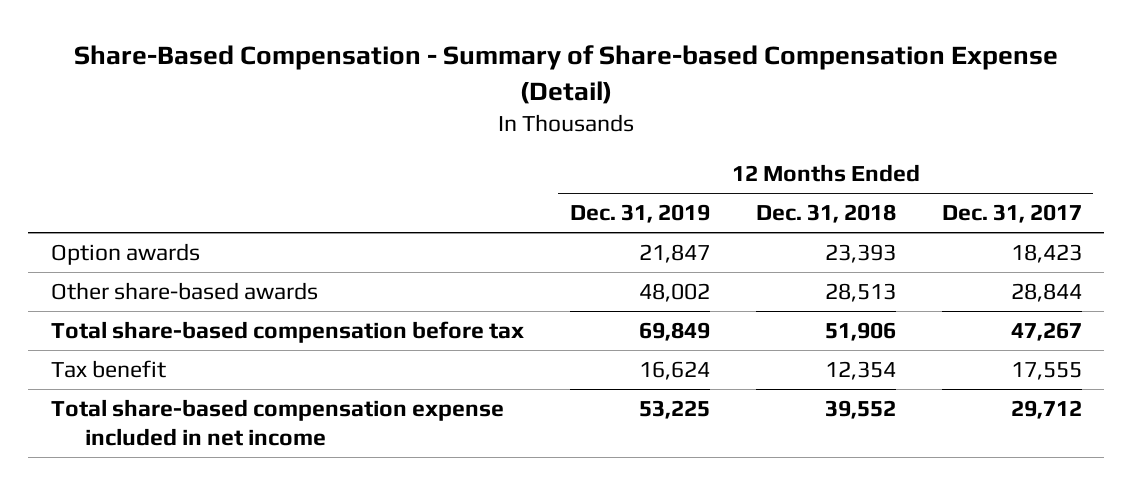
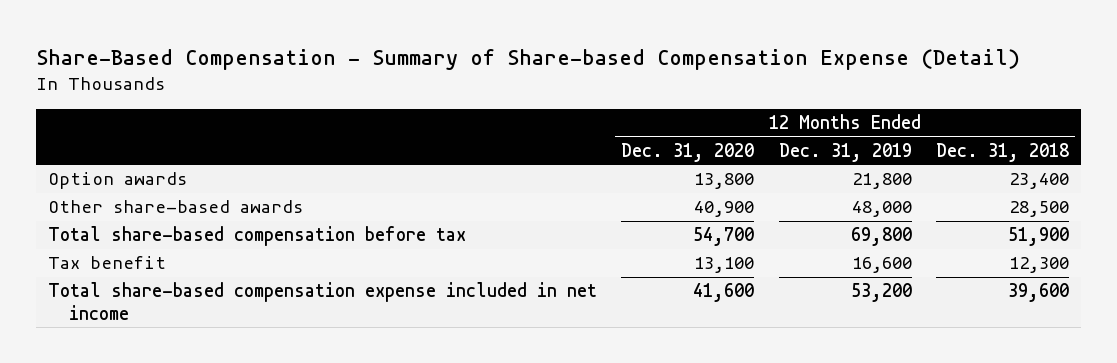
[941,204,1082,224] Dec. 31, 2017 -> none
none -> [621,142,755,162] Dec. 31, 2020
[638,244,710,264] 21,847 -> [851,173,912,190] 21,800
[824,244,896,264] 23,393 -> [1008,173,1069,190] 23,400
[638,283,710,303] 48,002 -> [851,201,912,218] 48,000
[824,283,896,303] 28,513 -> [1008,201,1069,218] 28,500
[638,322,710,342] 69,849 -> [850,227,912,247] 69,800
[824,322,896,342] 51,906 -> [1007,227,1069,247] 51,900
[638,361,710,381] 16,624 -> [851,257,912,274] 16,600
[824,361,896,381] 12,354 -> [1008,257,1069,274] 12,300
[638,400,710,420] 53,225 -> [850,283,912,303] 53,200
[824,400,896,420] 39,552 -> [1007,283,1069,303] 39,600

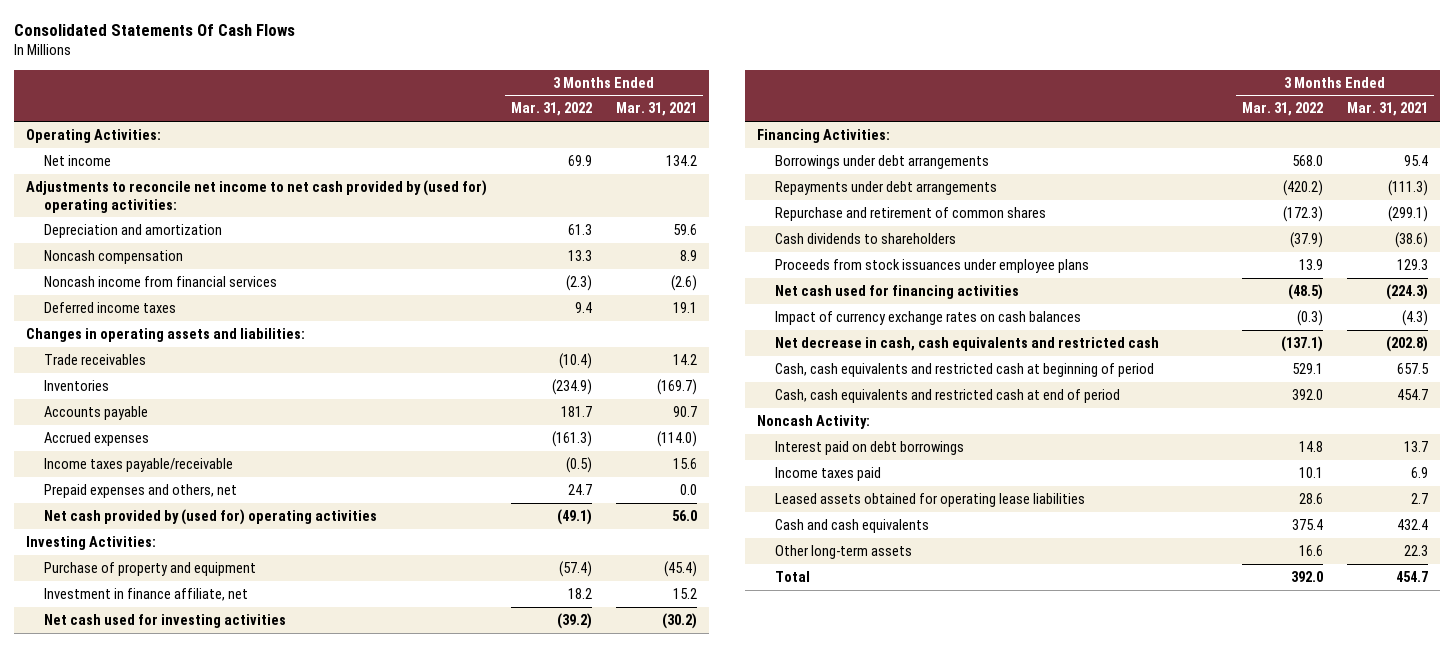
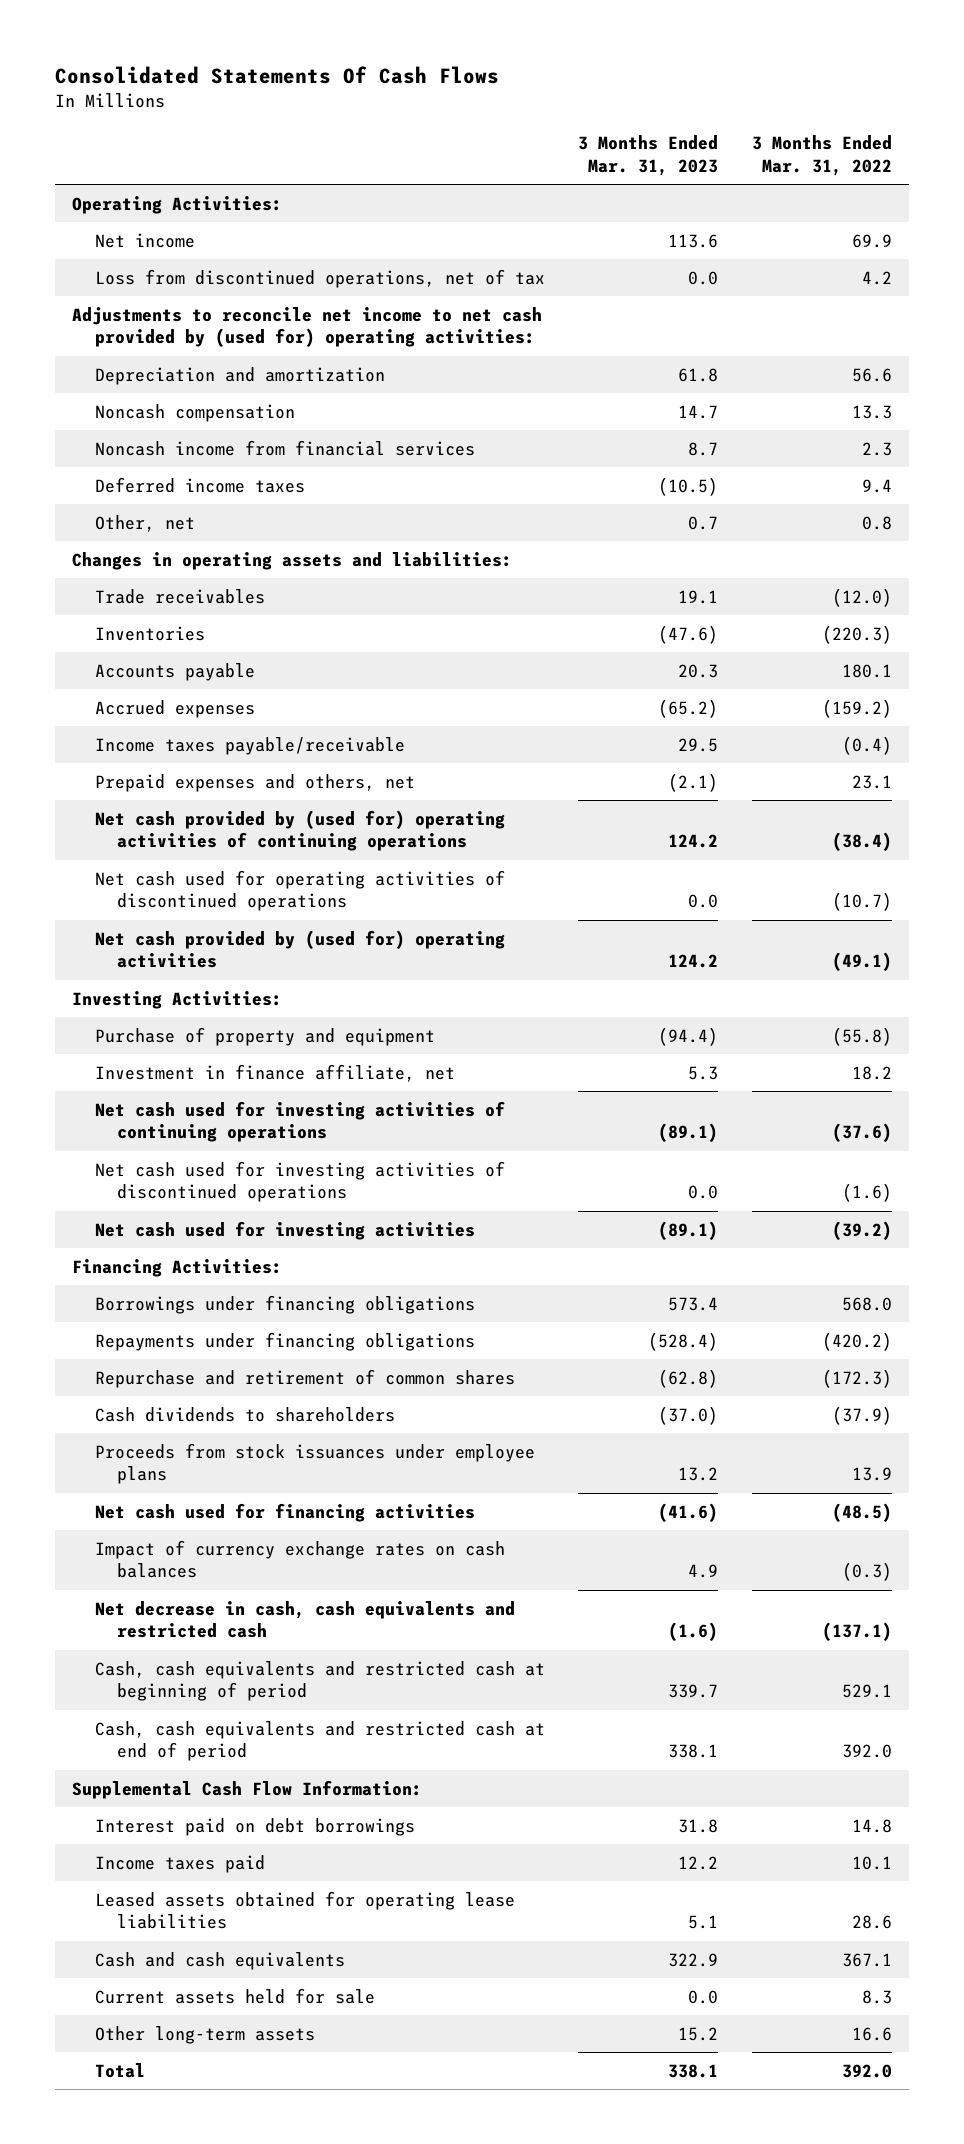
[615,102,697,117] Mar. 31, 2021 -> none
none -> [578,134,719,176] 3 Months Ended Mar. 31, 2023
none -> [94,268,545,288] Loss from discontinued operations, net of tax
[567,223,592,235] 61.3 -> [851,367,892,382] 56.6
[565,274,592,291] (2.3) -> [861,441,892,456] 2.3
none -> [94,514,195,532] Other, net
[558,352,592,369] (10.4) -> [831,587,892,607] (12.0)
[551,378,592,395] (234.9) -> [821,624,892,644] (220.3)
[560,405,592,417] 181.7 -> [841,663,892,678] 180.1
[551,430,592,447] (161.3) -> [821,698,892,718] (159.2)
[565,456,592,473] (0.5) -> [841,735,892,755] (0.4)
[567,483,592,495] 24.7 -> [851,774,892,789] 23.1
none -> [94,809,505,852] Net cash provided by (used for) operating activities of continuing operations
none -> [94,869,505,912] Net cash used for operating activities of discontinued operations
[558,560,592,577] (57.4) -> [831,1026,892,1046] (55.8)
none -> [94,1100,505,1143] Net cash used for investing activities of continuing operations
none -> [94,1160,505,1203] Net cash used for investing activities of discontinued operations
[774,154,989,169] Borrowings under debt arrangements -> [94,1294,475,1314] Borrowings under financing obligations
[774,180,997,195] Repayments under debt arrangements -> [94,1331,475,1351] Repayments under financing obligations
[756,414,870,429] Noncash Activity: -> [72,1779,423,1799] Supplemental Cash Flow Information:
[1291,518,1323,530] 375.4 -> [841,1952,892,1967] 367.1
none -> [94,1987,375,2004] Current assets held for sale

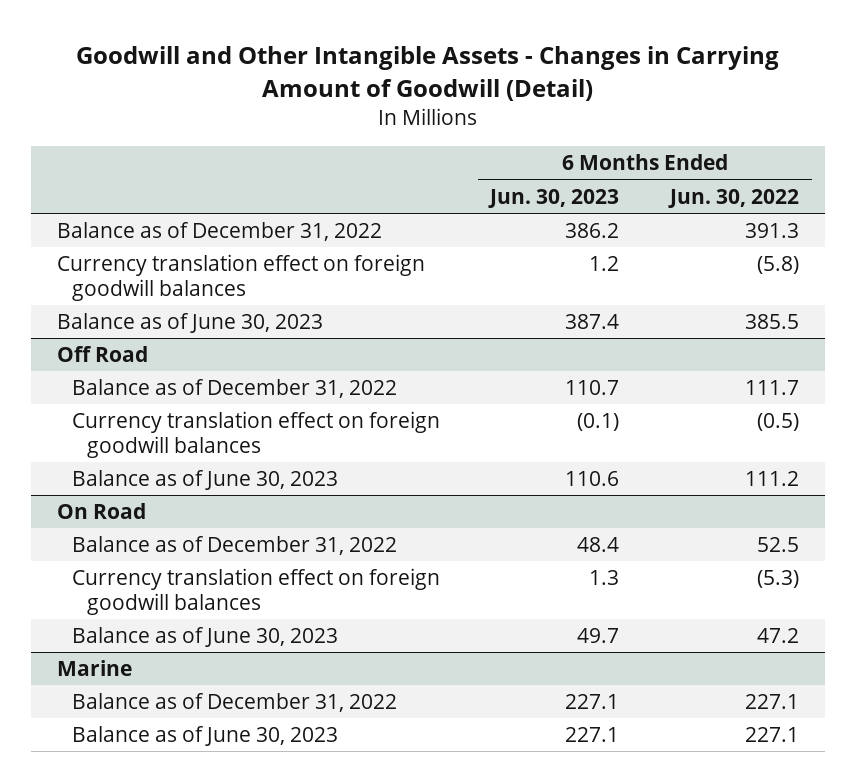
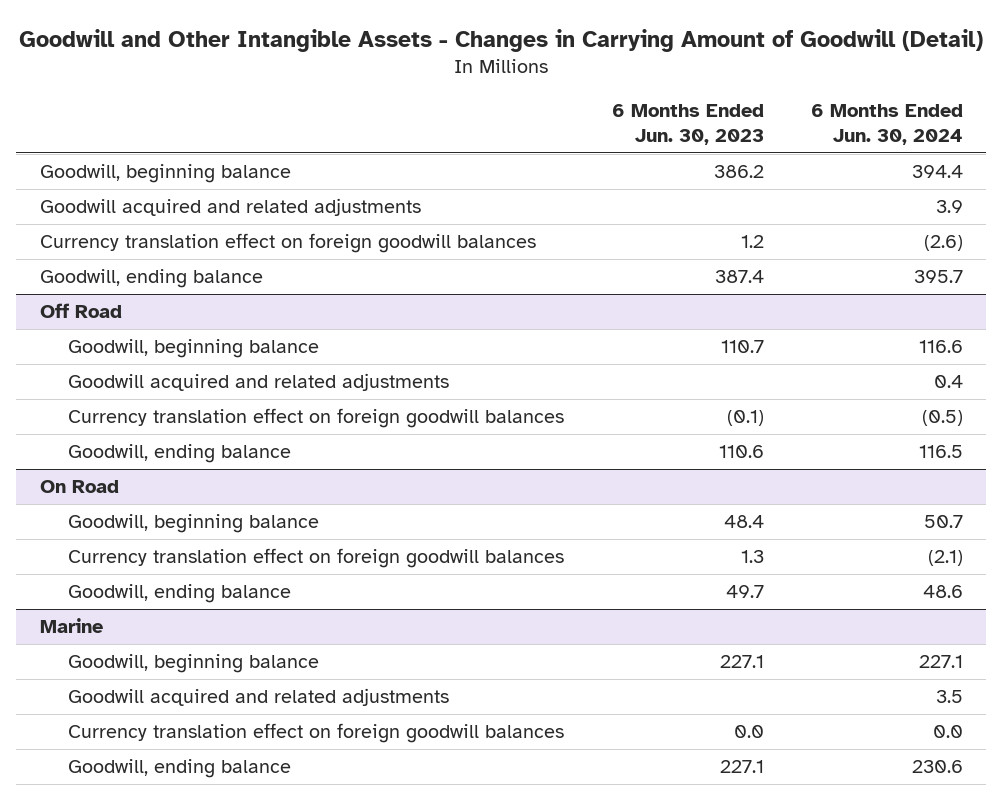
[668,188,800,208] Jun. 30, 2022 -> none
none -> [810,104,963,146] 6 Months Ended Jun. 30, 2024
[56,222,382,242] Balance as of December 31, 2022 -> [39,164,291,184] Goodwill, beginning balance
none -> [39,198,421,217] Goodwill acquired and related adjustments
[56,313,323,334] Balance as of June 30, 2023 -> [39,269,263,289] Goodwill, ending balance
[71,379,397,399] Balance as of December 31, 2022 -> [68,339,320,359] Goodwill, beginning balance
none -> [68,373,450,392] Goodwill acquired and related adjustments
[71,470,338,491] Balance as of June 30, 2023 -> [68,444,292,464] Goodwill, ending balance
[71,536,397,556] Balance as of December 31, 2022 -> [68,514,320,534] Goodwill, beginning balance
[71,627,338,648] Balance as of June 30, 2023 -> [68,584,292,604] Goodwill, ending balance
[71,693,397,713] Balance as of December 31, 2022 -> [68,654,320,674] Goodwill, beginning balance
none -> [68,688,450,707] Goodwill acquired and related adjustments
none -> [68,723,565,744] Currency translation effect on foreign goodwill balances
[71,726,338,747] Balance as of June 30, 2023 -> [68,759,292,779] Goodwill, ending balance

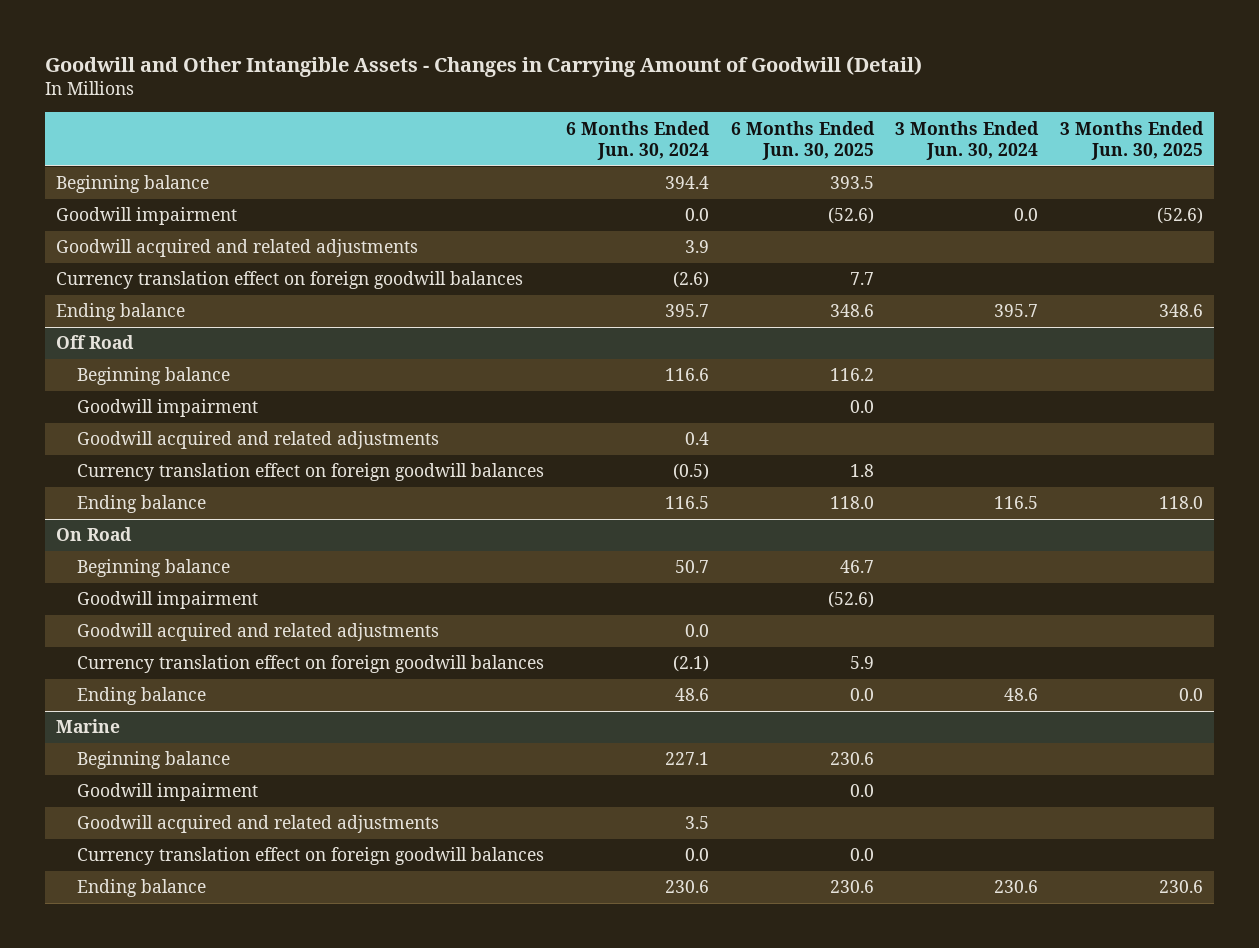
[611,104,764,146] 6 Months Ended Jun. 30, 2023 -> none
none -> [730,120,875,160] 6 Months Ended Jun. 30, 2025
none -> [895,120,1040,160] 3 Months Ended Jun. 30, 2024
none -> [1060,120,1205,160] 3 Months Ended Jun. 30, 2025
[39,164,291,184] Goodwill, beginning balance -> [55,175,209,194] Beginning balance
none -> [55,207,237,226] Goodwill impairment
[39,269,263,289] Goodwill, ending balance -> [55,303,185,322] Ending balance
[68,339,320,359] Goodwill, beginning balance -> [76,367,230,386] Beginning balance
none -> [76,399,258,418] Goodwill impairment
[68,444,292,464] Goodwill, ending balance -> [76,495,206,514] Ending balance
[68,514,320,534] Goodwill, beginning balance -> [76,559,230,578] Beginning balance
none -> [76,591,258,610] Goodwill impairment
none -> [76,623,439,642] Goodwill acquired and related adjustments
[68,584,292,604] Goodwill, ending balance -> [76,687,206,706] Ending balance
[68,654,320,674] Goodwill, beginning balance -> [76,751,230,770] Beginning balance
none -> [76,783,258,802] Goodwill impairment
[68,759,292,779] Goodwill, ending balance -> [76,879,206,898] Ending balance

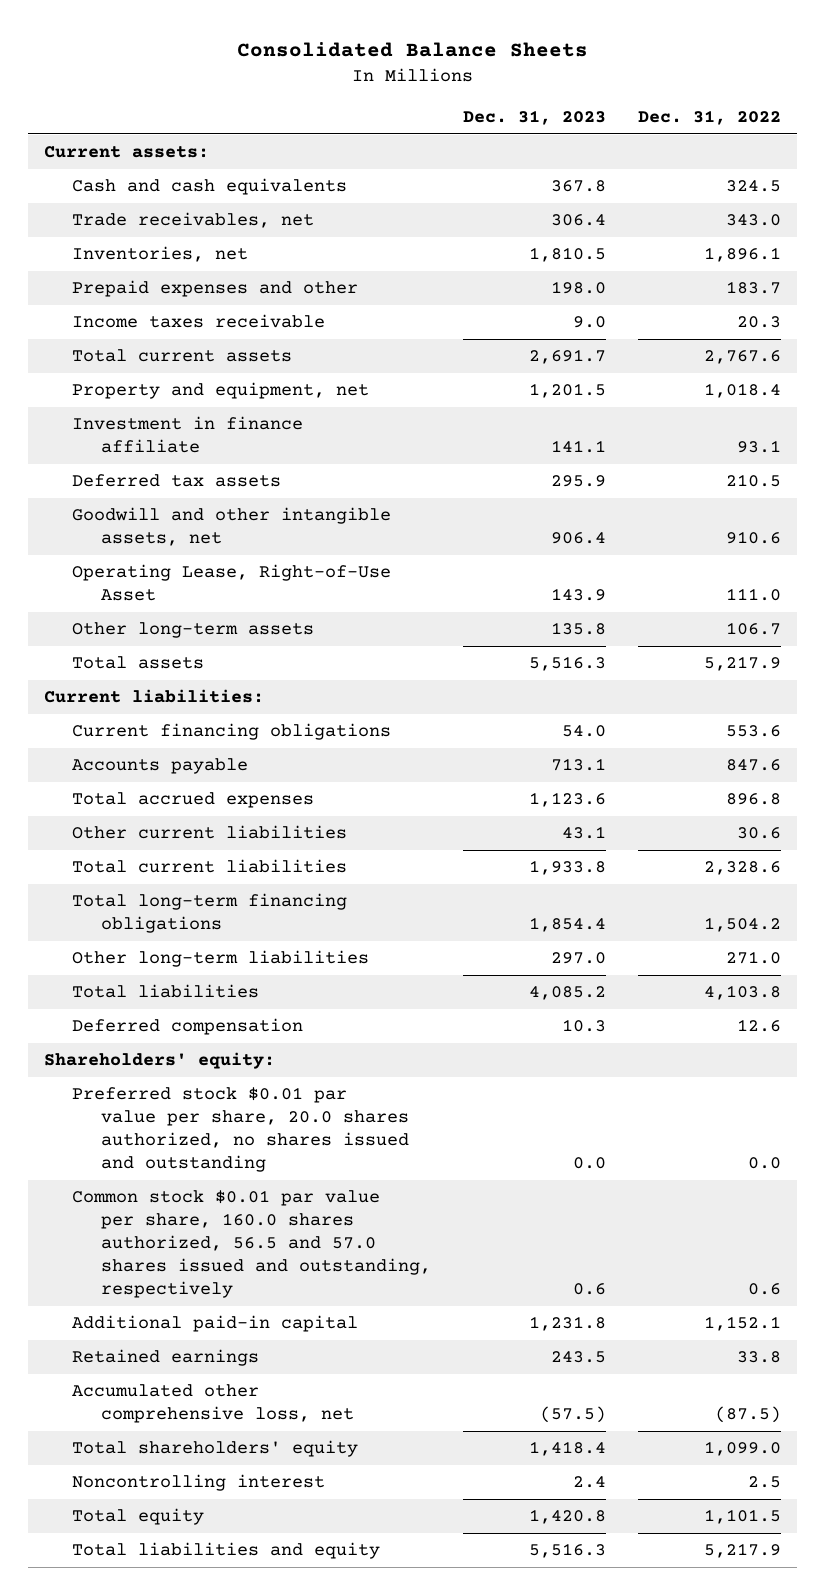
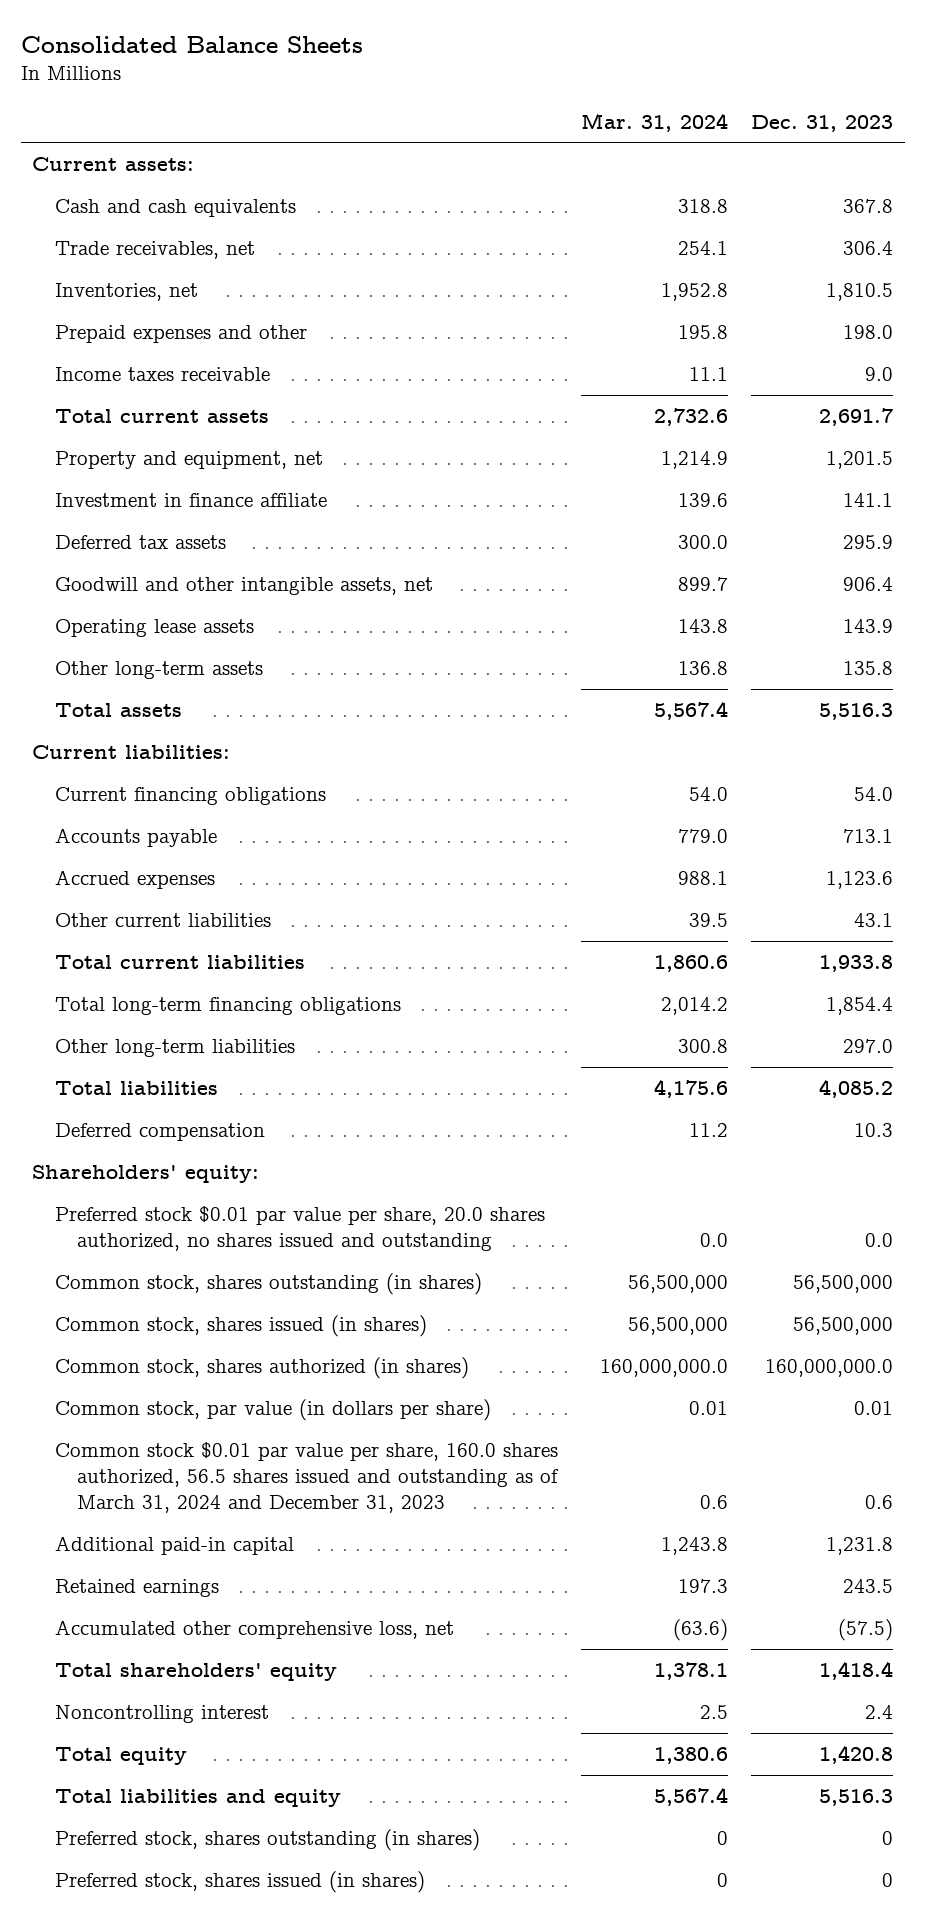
[638,109,782,125] Dec. 31, 2022 -> none
none -> [580,112,728,132] Mar. 31, 2024
[72,564,392,602] Operating Lease, Right-of-Use Asset -> [54,618,254,637] Operating lease assets
[72,792,315,809] Total accrued expenses -> [54,869,215,889] Accrued expenses
none -> [54,1272,482,1295] Common stock, shares outstanding (in shares)
none -> [54,1314,427,1337] Common stock, shares issued (in shares)
none -> [54,1356,469,1379] Common stock, shares authorized (in shares)
none -> [54,1398,491,1421] Common stock, par value (in dollars per share)
[72,1190,431,1299] Common stock $0.01 par value per share, 160.0 shares authorized, 56.5 and 57.0 shares issued and outstanding, respectively -> [54,1441,559,1513] Common stock $0.01 par value per share, 160.0 shares authorized, 56.5 shares issued and outstanding as of March 31, 2024 and December 31, 2023
none -> [54,1828,480,1851] Preferred stock, shares outstanding (in shares)
none -> [54,1870,425,1893] Preferred stock, shares issued (in shares)

